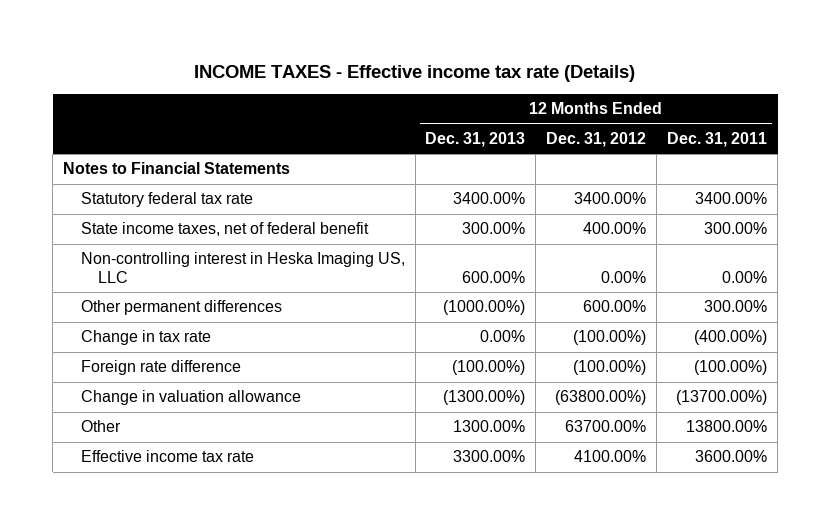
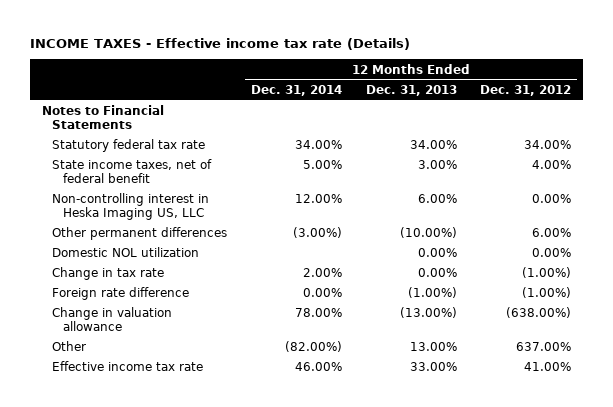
[667,131,768,147] Dec. 31, 2011 -> none
none -> [250,84,342,96] Dec. 31, 2014
[453,192,526,205] 3400.00% -> [409,140,457,150] 34.00%
[574,192,647,205] 3400.00% -> [524,140,572,150] 34.00%
[462,222,526,235] 300.00% -> [417,160,457,170] 3.00%
[583,222,647,235] 400.00% -> [532,160,572,170] 4.00%
[462,270,526,283] 600.00% -> [417,194,457,204] 6.00%
[443,300,526,316] (1000.00%) -> [399,227,457,239] (10.00%)
[583,300,647,313] 600.00% -> [532,228,572,238] 6.00%
none -> [52,247,200,258] Domestic NOL utilization
[573,330,647,346] (100.00%) -> [522,267,572,279] (1.00%)
[452,360,526,376] (100.00%) -> [407,287,457,299] (1.00%)
[573,360,647,376] (100.00%) -> [522,287,572,299] (1.00%)
[443,390,526,406] (1300.00%) -> [399,307,457,319] (13.00%)
[555,390,647,406] (63800.00%) -> [506,307,572,319] (638.00%)
[453,420,526,433] 1300.00% -> [409,342,457,352] 13.00%
[565,420,647,433] 63700.00% -> [516,342,572,352] 637.00%
[453,450,526,463] 3300.00% -> [409,362,457,372] 33.00%
[574,450,647,463] 4100.00% -> [524,362,572,372] 41.00%

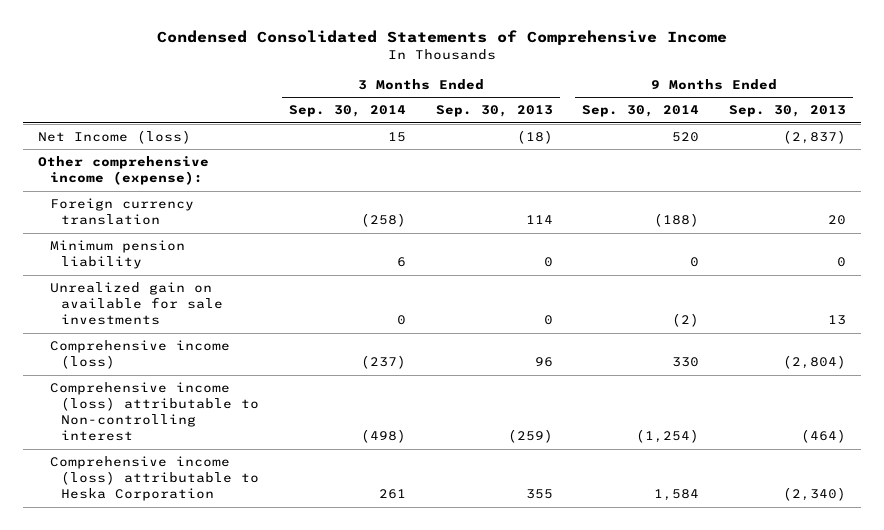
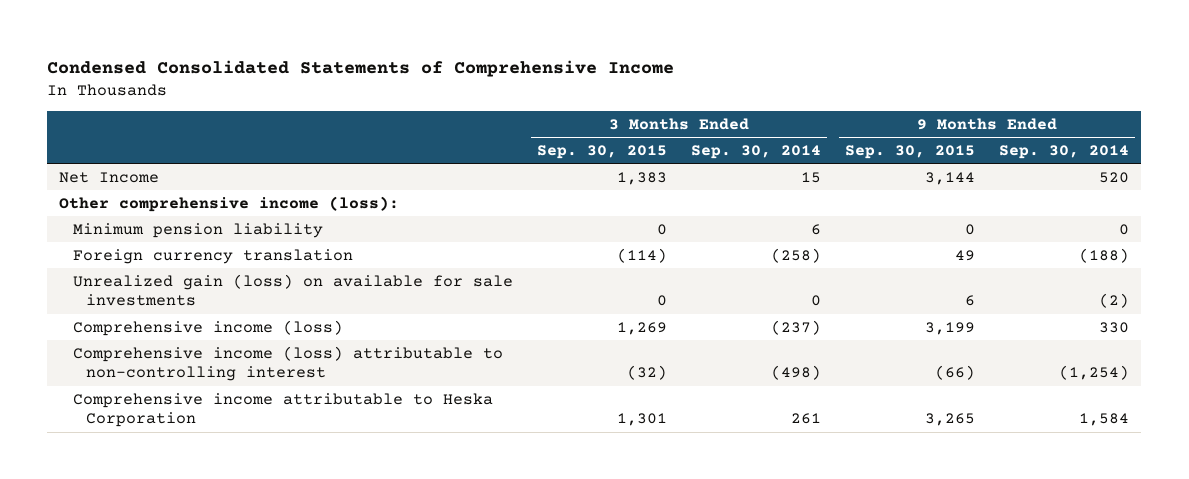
[435,105,553,118] Sep. 30, 2013 -> none
[728,105,846,118] Sep. 30, 2013 -> none
none -> [536,144,667,159] Sep. 30, 2015
none -> [845,144,976,159] Sep. 30, 2015
[37,130,191,145] Net Income (loss) -> [59,171,160,183] Net Income
[37,156,209,186] Other comprehensive income (expense): -> [59,195,400,212] Other comprehensive income (loss):
[49,198,194,226] Foreign currency translation -> [72,248,353,264] Foreign currency translation
[49,282,224,326] Unrealized gain on available for sale investments -> [72,273,513,307] Unrealized gain (loss) on available for sale investments
[49,382,260,442] Comprehensive income (loss) attributable to Non-controlling interest -> [72,345,503,382] Comprehensive income (loss) attributable to non-controlling interest
[49,456,260,502] Comprehensive income (loss) attributable to Heska Corporation -> [72,392,493,428] Comprehensive income attributable to Heska Corporation

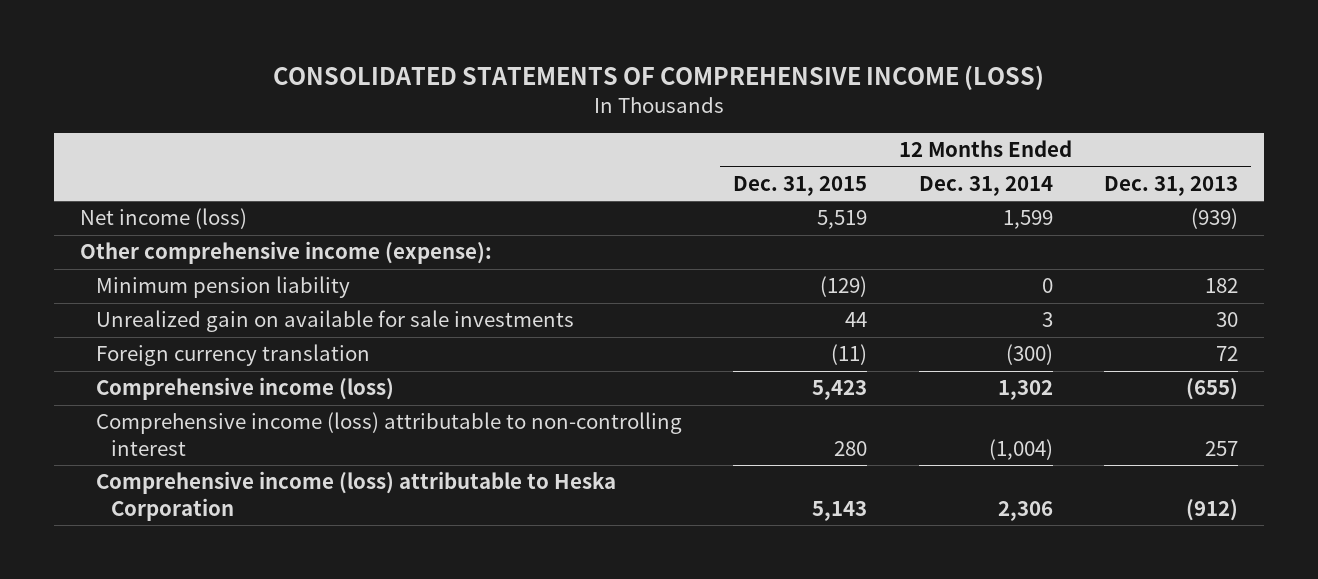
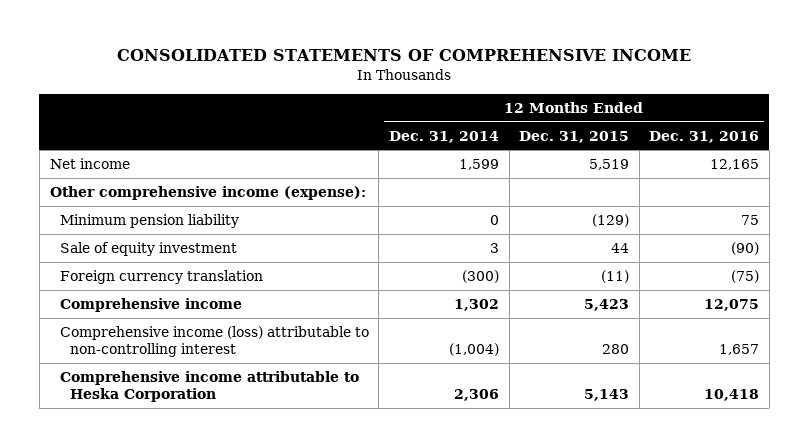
[273,65,1045,91] CONSOLIDATED STATEMENTS OF COMPREHENSIVE INCOME (LOSS) -> [117,49,692,62] CONSOLIDATED STATEMENTS OF COMPREHENSIVE INCOME
[1104,175,1239,196] Dec. 31, 2013 -> none
none -> [649,130,760,143] Dec. 31, 2016
[79,208,247,230] Net income (loss) -> [49,157,130,169] Net income
[95,310,574,333] Unrealized gain on available for sale investments -> [59,241,237,256] Sale of equity investment
[95,377,394,401] Comprehensive income (loss) -> [59,297,242,312] Comprehensive income
[95,471,616,521] Comprehensive income (loss) attributable to Heska Corporation -> [59,370,359,403] Comprehensive income attributable to Heska Corporation

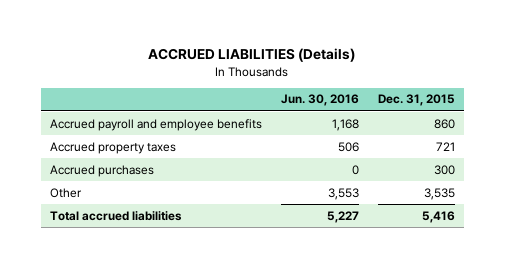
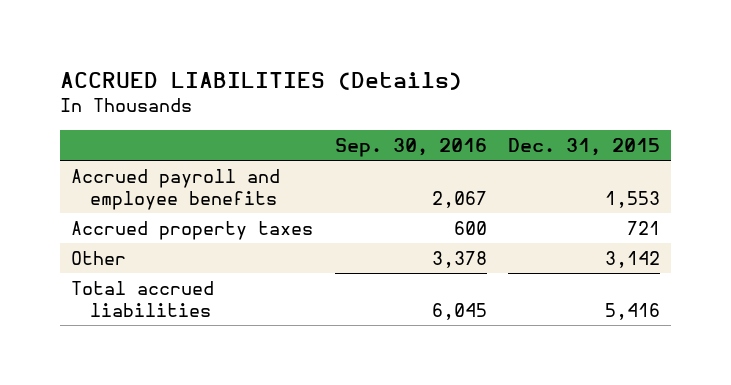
[280,94,359,107] Jun. 30, 2016 -> none
none -> [334,138,487,158] Sep. 30, 2016
[433,118,455,129] 860 -> [605,190,661,208] 1,553
[49,164,154,177] Accrued purchases -> none
[423,187,455,200] 3,535 -> [605,250,661,268] 3,142

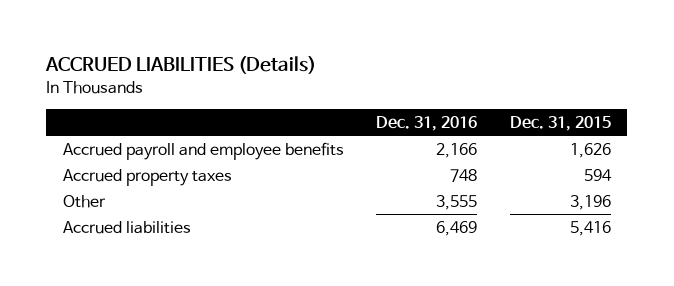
[334,138,487,158] Sep. 30, 2016 -> none
none -> [376,116,478,132] Dec. 31, 2016
[605,190,661,208] 1,553 -> [570,142,612,158] 1,626
[627,220,661,235] 721 -> [584,168,613,181] 594
[605,250,661,268] 3,142 -> [570,194,612,210] 3,196
[71,280,215,317] Total accrued liabilities -> [62,220,191,234] Accrued liabilities

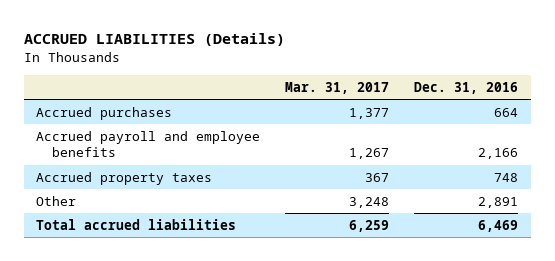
[510,116,612,132] Dec. 31, 2015 -> none
none -> [285,81,390,94] Mar. 31, 2017
none -> [36,106,173,120] Accrued purchases
[436,194,478,210] 3,555 -> [478,196,519,208] 2,891
[62,220,191,234] Accrued liabilities -> [36,218,237,230] Total accrued liabilities

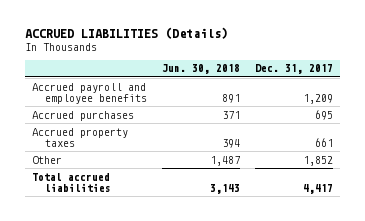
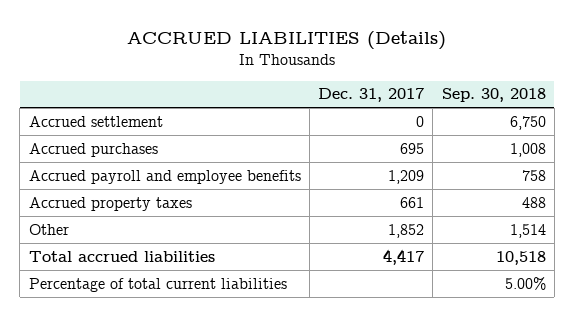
[162,64,241,75] Jun. 30, 2018 -> none
none -> [441,88,546,103] Sep. 30, 2018
none -> [28,115,163,127] Accrued settlement
[32,82,148,104] Accrued payroll and employee benefits -> [28,169,301,184] Accrued payroll and employee benefits
none -> [28,277,287,292] Percentage of total current liabilities

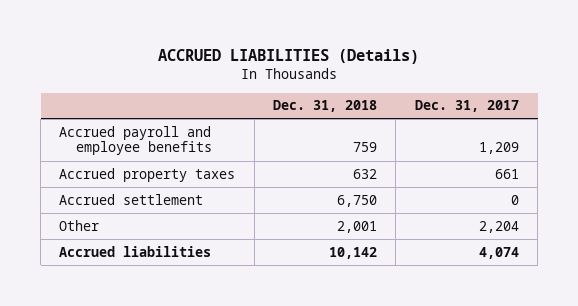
[441,88,546,103] Sep. 30, 2018 -> none
none -> [273,100,378,113] Dec. 31, 2018
[28,142,158,157] Accrued purchases -> none
[28,277,287,292] Percentage of total current liabilities -> none
[28,115,163,127] Accrued settlement -> [59,193,204,205] Accrued settlement
[388,223,425,238] 1,852 -> [478,220,519,233] 2,204
[28,250,215,262] Total accrued liabilities -> [59,245,212,257] Accrued liabilities
[383,248,425,265] 4,417 -> [478,246,519,259] 4,074

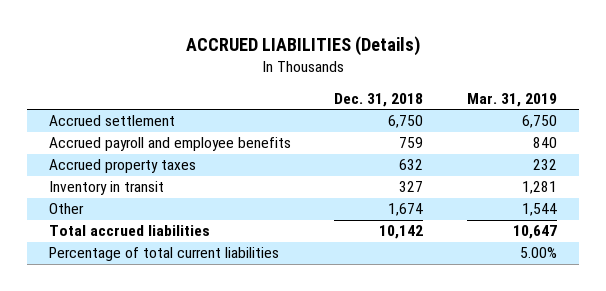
[414,100,519,113] Dec. 31, 2017 -> none
none -> [466,92,557,107] Mar. 31, 2019
[59,193,204,205] Accrued settlement -> [49,115,176,127] Accrued settlement
none -> [49,181,165,196] Inventory in transit
[337,220,378,233] 2,001 -> [388,203,424,217] 1,674
[59,245,212,257] Accrued liabilities -> [49,225,211,237] Total accrued liabilities
none -> [49,247,280,262] Percentage of total current liabilities

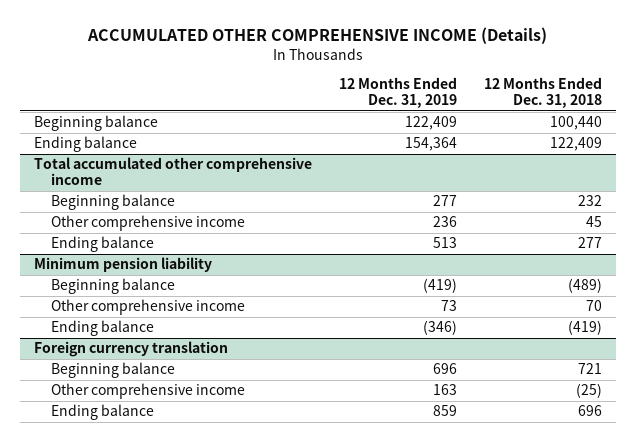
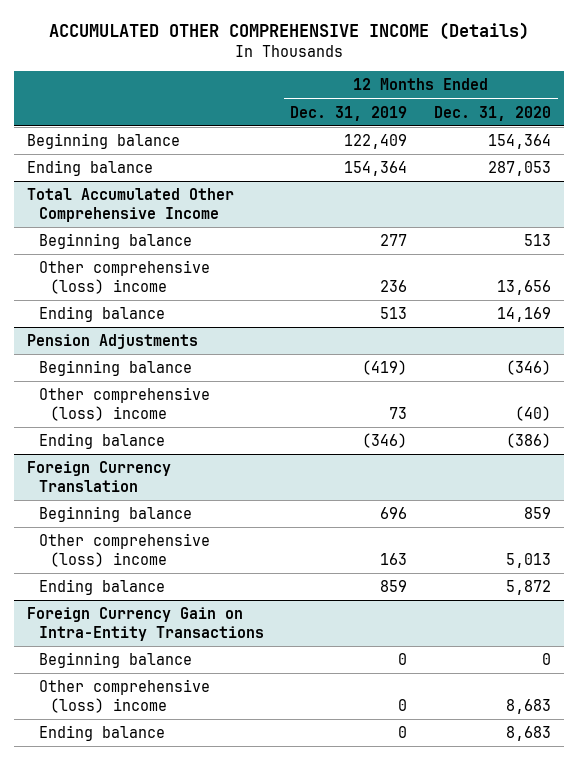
[484,77,603,109] 12 Months Ended Dec. 31, 2018 -> none
none -> [433,105,551,121] Dec. 31, 2020
[33,157,312,186] Total accumulated other comprehensive income -> [27,187,235,222] Total Accumulated Other Comprehensive Income
[51,215,246,232] Other comprehensive income -> [38,259,210,294] Other comprehensive (loss) income
[33,257,212,273] Minimum pension liability -> [27,333,199,349] Pension Adjustments
[51,299,246,316] Other comprehensive income -> [38,386,210,421] Other comprehensive (loss) income
[33,341,228,358] Foreign currency translation -> [27,460,172,492] Foreign Currency Translation
[51,383,246,400] Other comprehensive income -> [38,532,210,567] Other comprehensive (loss) income
none -> [27,606,264,641] Foreign Currency Gain on Intra-Entity Transactions
none -> [38,651,192,668] Beginning balance
none -> [38,678,210,713] Other comprehensive (loss) income
none -> [38,724,165,741] Ending balance

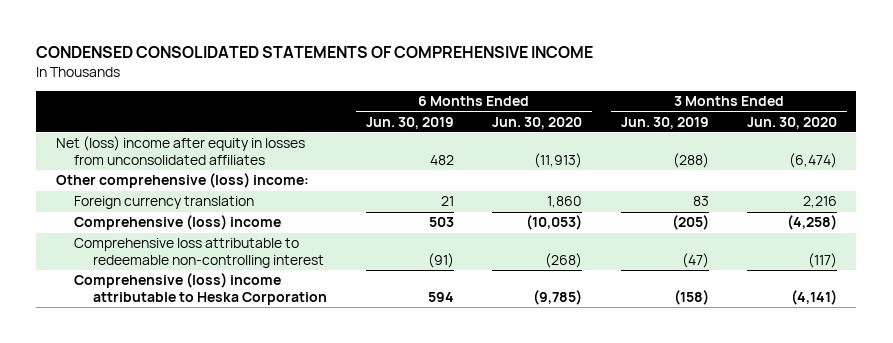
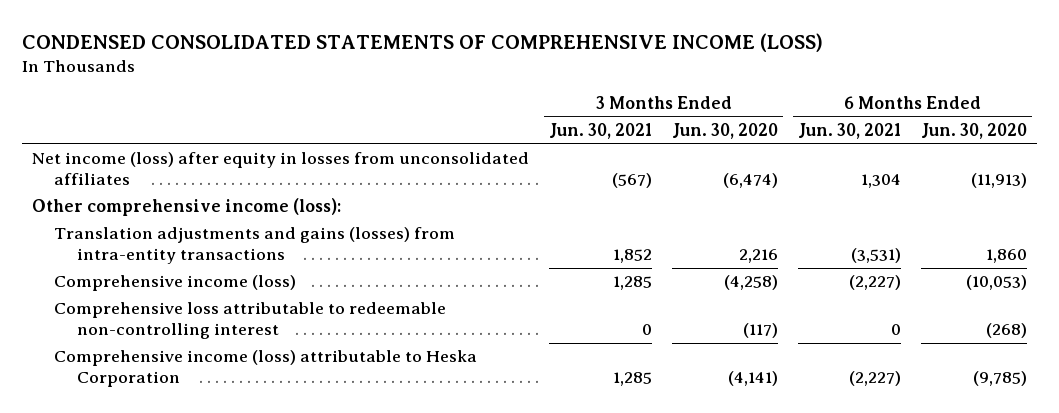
[36,45,594,58] CONDENSED CONSOLIDATED STATEMENTS OF COMPREHENSIVE INCOME -> [22,33,824,53] CONDENSED CONSOLIDATED STATEMENTS OF COMPREHENSIVE INCOME (LOSS)
[365,116,454,129] Jun. 30, 2019 -> none
[620,116,709,129] Jun. 30, 2019 -> none
none -> [549,123,653,140] Jun. 30, 2021
none -> [798,123,902,140] Jun. 30, 2021
[55,136,305,165] Net (loss) income after equity in losses from unconsolidated affiliates -> [32,152,530,186] Net income (loss) after equity in losses from unconsolidated affiliates
[55,173,309,189] Other comprehensive (loss) income: -> [32,198,342,217] Other comprehensive income (loss):
[74,196,255,210] Foreign currency translation -> [54,227,456,265] Translation adjustments and gains (losses) from intra-entity transactions
[74,215,282,231] Comprehensive (loss) income -> [54,275,297,292] Comprehensive income (loss)
[74,273,328,305] Comprehensive (loss) income attributable to Heska Corporation -> [54,350,478,388] Comprehensive income (loss) attributable to Heska Corporation

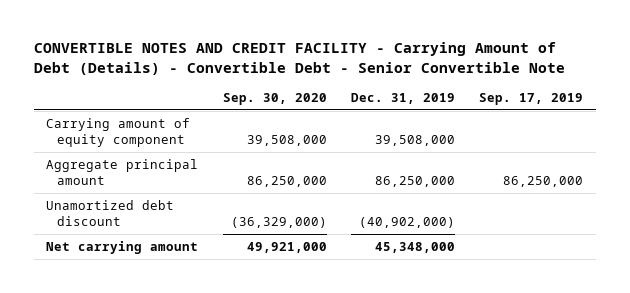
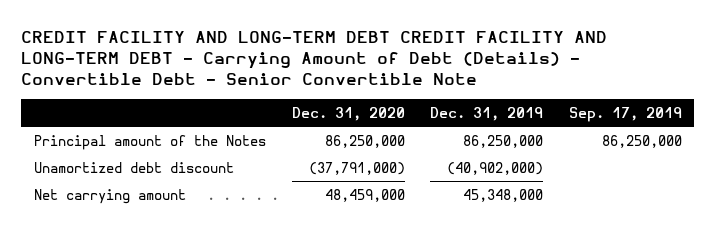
[34,42,566,75] CONVERTIBLE NOTES AND CREDIT FACILITY - Carrying Amount of Debt (Details) - Convertible Debt - Senior Convertible Note -> [21,30,608,86] CREDIT FACILITY AND LONG-TERM DEBT CREDIT FACILITY AND LONG-TERM DEBT - Carrying Amount of Debt (Details) - Convertible Debt - Senior Convertible Note
[222,92,327,105] Sep. 30, 2020 -> none
none -> [291,106,405,121] Dec. 31, 2020
[46,117,191,147] Carrying amount of equity component -> none
[46,158,199,185] Aggregate principal amount -> [34,134,267,150] Principal amount of the Notes

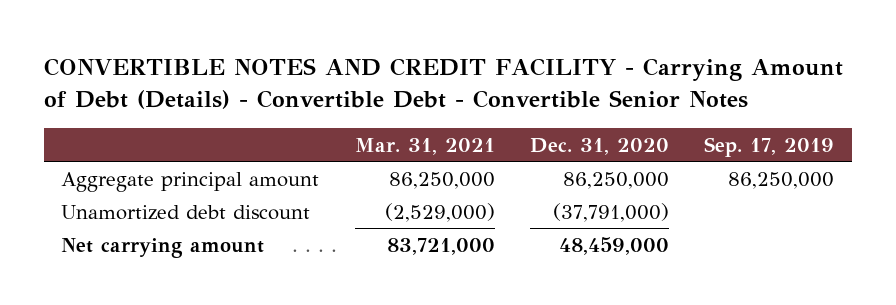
[21,30,608,86] CREDIT FACILITY AND LONG-TERM DEBT CREDIT FACILITY AND LONG-TERM DEBT - Carrying Amount of Debt (Details) - Convertible Debt - Senior Convertible Note -> [43,58,843,110] CONVERTIBLE NOTES AND CREDIT FACILITY - Carrying Amount of Debt (Details) - Convertible Debt - Convertible Senior Notes
[430,106,544,121] Dec. 31, 2019 -> none
none -> [354,137,495,155] Mar. 31, 2021
[34,134,267,150] Principal amount of the Notes -> [61,171,320,192] Aggregate principal amount

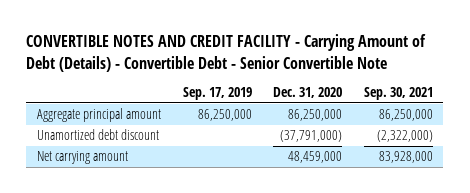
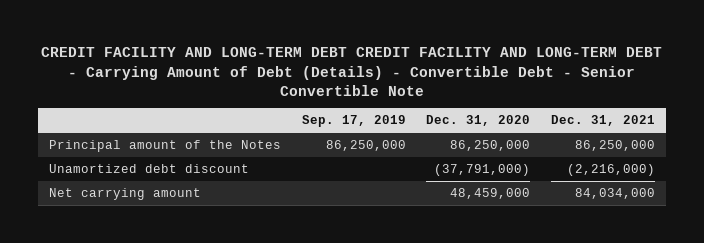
[26,34,427,72] CONVERTIBLE NOTES AND CREDIT FACILITY - Carrying Amount of Debt (Details) - Convertible Debt - Senior Convertible Note -> [40,47,662,96] CREDIT FACILITY AND LONG-TERM DEBT CREDIT FACILITY AND LONG-TERM DEBT - Carrying Amount of Debt (Details) - Convertible Debt - Senior Convertible Note
[363,87,433,101] Sep. 30, 2021 -> none
none -> [551,115,656,127] Dec. 31, 2021
[37,108,162,123] Aggregate principal amount -> [48,140,281,153] Principal amount of the Notes

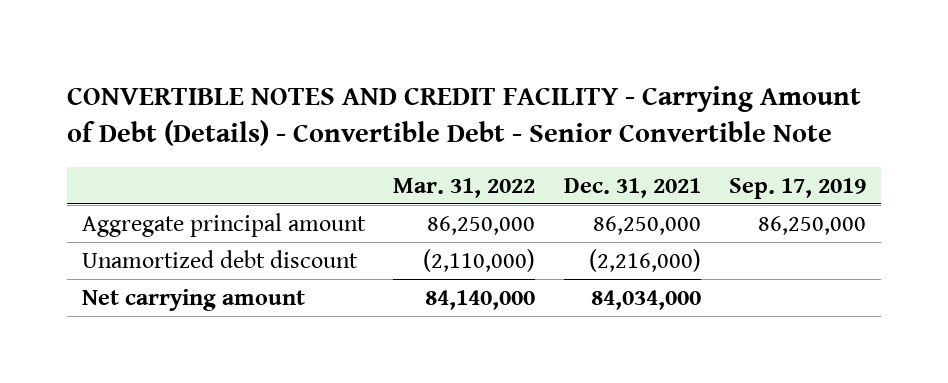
[40,47,662,96] CREDIT FACILITY AND LONG-TERM DEBT CREDIT FACILITY AND LONG-TERM DEBT - Carrying Amount of Debt (Details) - Convertible Debt - Senior Convertible Note -> [67,85,862,147] CONVERTIBLE NOTES AND CREDIT FACILITY - Carrying Amount of Debt (Details) - Convertible Debt - Senior Convertible Note
[426,115,531,127] Dec. 31, 2020 -> none
none -> [393,177,536,198] Mar. 31, 2022
[48,140,281,153] Principal amount of the Notes -> [81,213,366,238] Aggregate principal amount

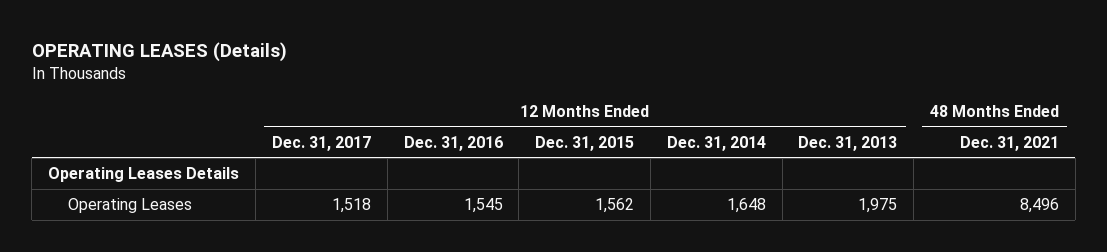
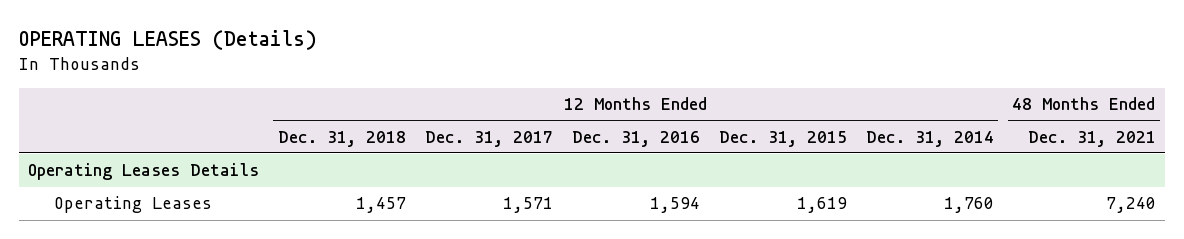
[798,135,898,151] Dec. 31, 2013 -> none
none -> [278,130,407,147] Dec. 31, 2018
[331,198,371,214] 1,518 -> [502,197,553,214] 1,571
[463,198,503,214] 1,545 -> [649,197,700,214] 1,594
[595,198,635,214] 1,562 -> [796,197,847,214] 1,619
[726,198,766,214] 1,648 -> [943,197,994,214] 1,760
[1020,198,1060,214] 8,496 -> [1105,197,1156,214] 7,240

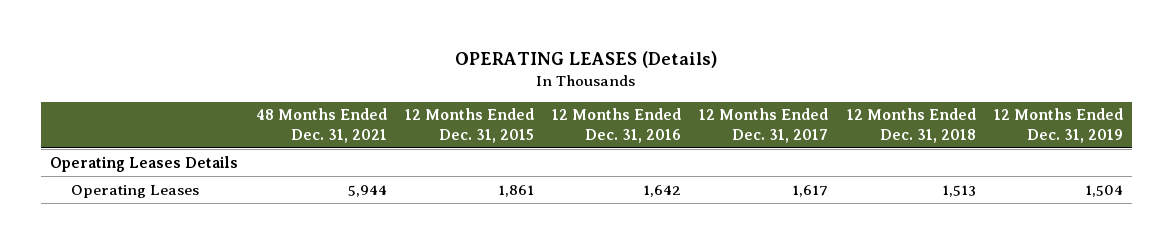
[865,130,994,147] Dec. 31, 2014 -> none
none -> [993,108,1123,143] 12 Months Ended Dec. 31, 2019
[356,197,407,214] 1,457 -> [941,184,976,197] 1,513
[502,197,553,214] 1,571 -> [792,184,829,197] 1,617
[649,197,700,214] 1,594 -> [643,184,682,197] 1,642
[796,197,847,214] 1,619 -> [498,184,535,197] 1,861
[1105,197,1156,214] 7,240 -> [347,184,387,197] 5,944

